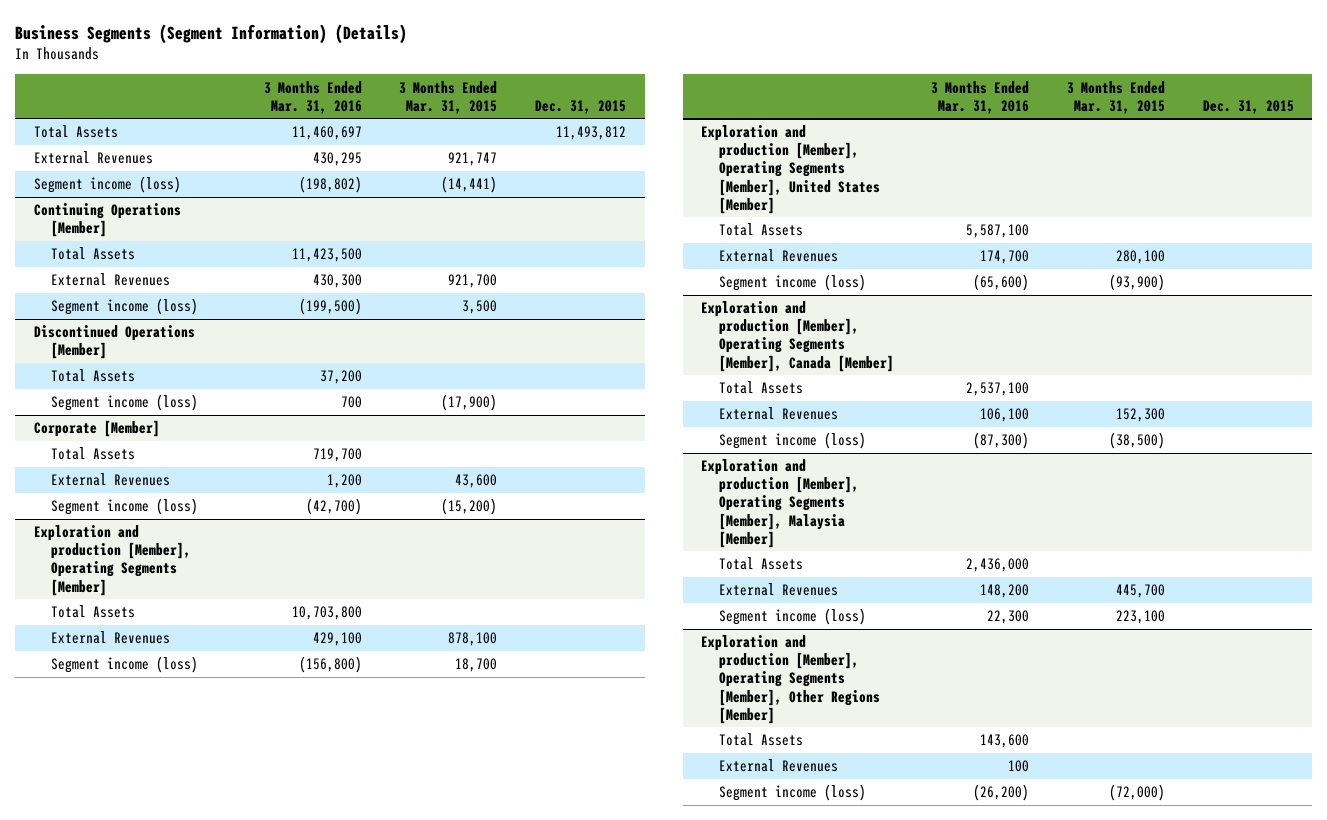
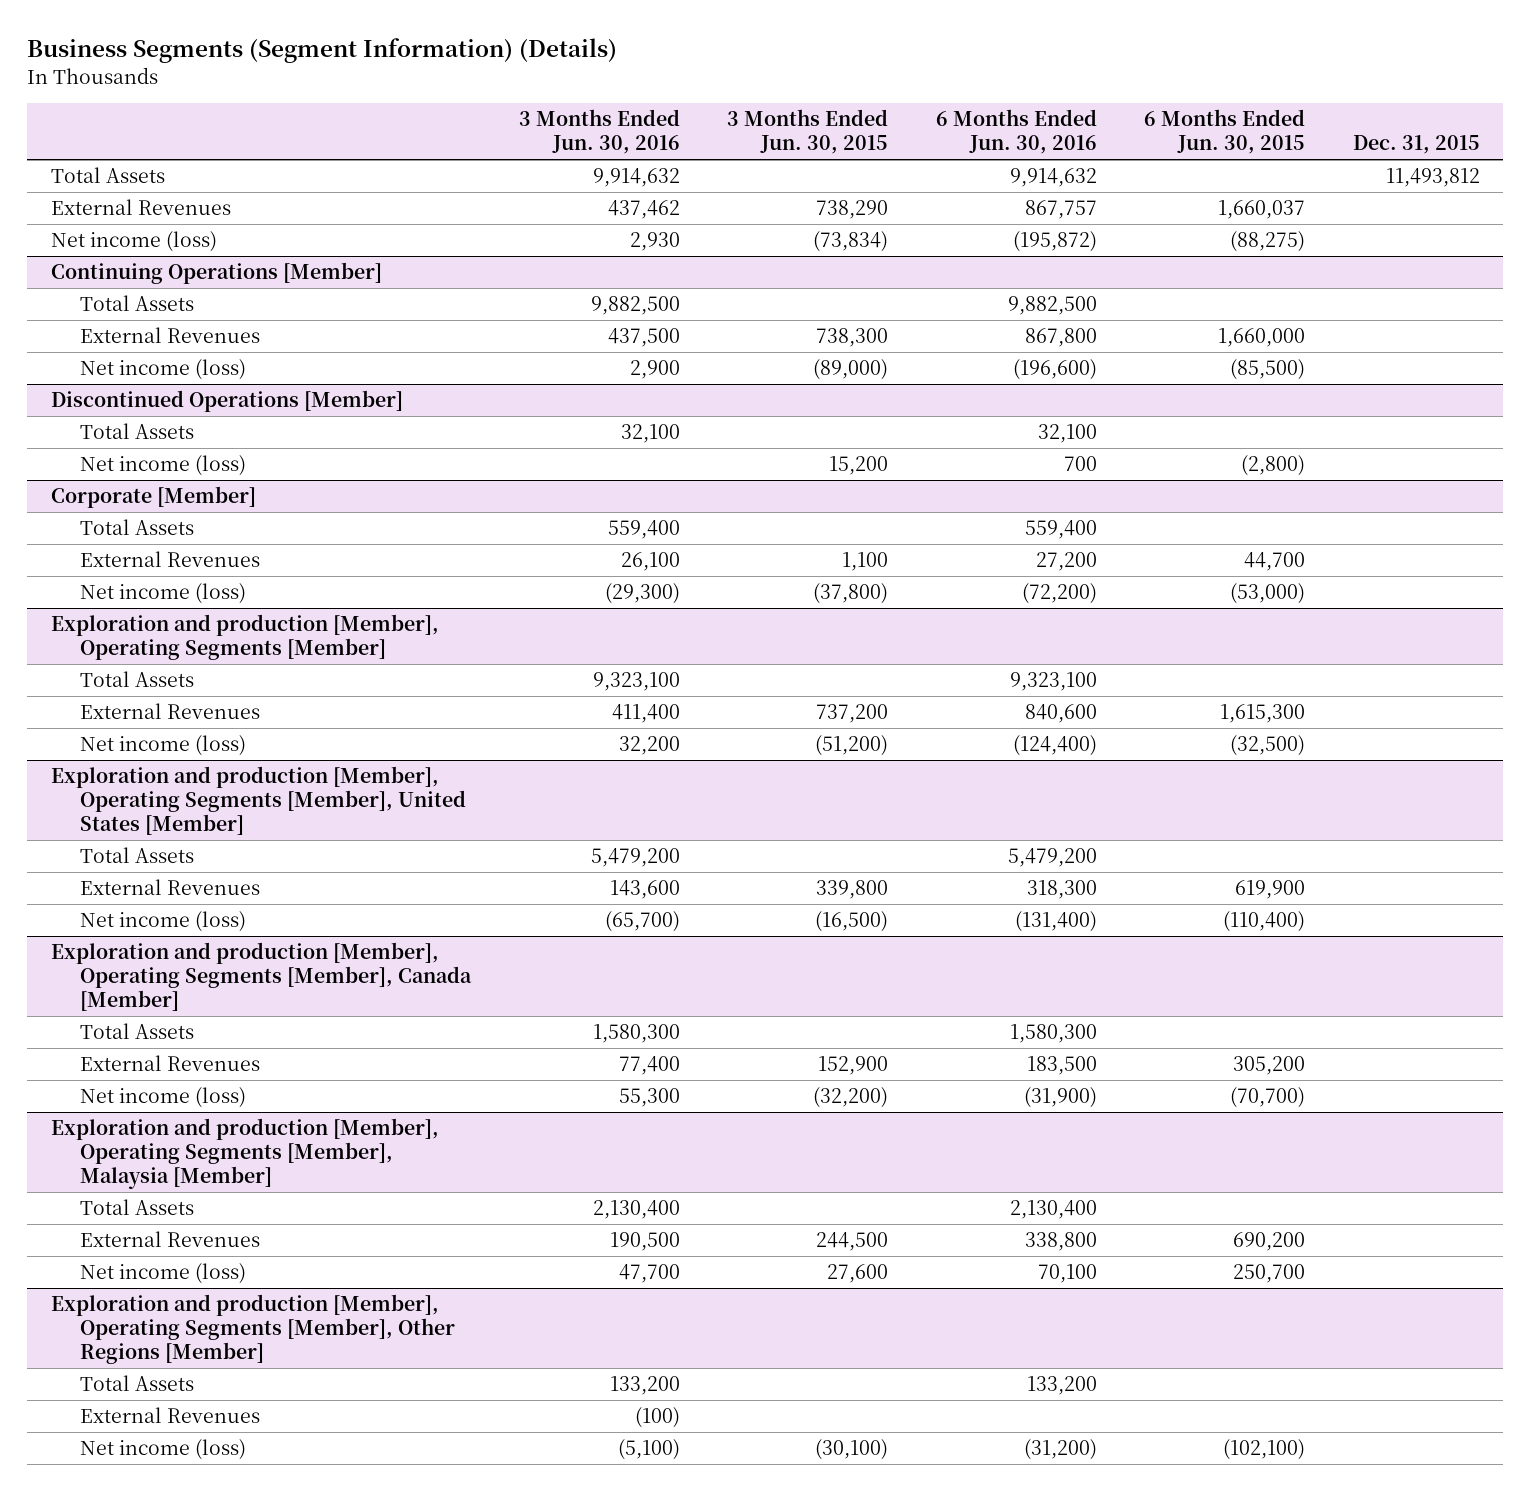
[263,80,362,114] 3 Months Ended Mar. 31, 2016 -> none
[399,80,498,114] 3 Months Ended Mar. 31, 2015 -> none
none -> [518,109,680,155] 3 Months Ended Jun. 30, 2016
none -> [727,109,889,155] 3 Months Ended Jun. 30, 2015
none -> [935,109,1097,155] 6 Months Ended Jun. 30, 2016
none -> [1144,109,1306,155] 6 Months Ended Jun. 30, 2015
[33,176,181,194] Segment income (loss) -> [51,231,218,253] Net income (loss)
[51,298,199,316] Segment income (loss) -> [80,359,247,381] Net income (loss)
[51,394,199,412] Segment income (loss) -> [80,455,247,477] Net income (loss)
[51,498,199,516] Segment income (loss) -> [80,583,247,605] Net income (loss)
[51,656,199,674] Segment income (loss) -> [80,735,247,757] Net income (loss)
[718,274,866,292] Segment income (loss) -> [80,911,247,933] Net income (loss)
[718,432,866,450] Segment income (loss) -> [80,1087,247,1109] Net income (loss)
[718,608,866,626] Segment income (loss) -> [80,1263,247,1285] Net income (loss)
[718,784,866,802] Segment income (loss) -> [80,1439,247,1461] Net income (loss)

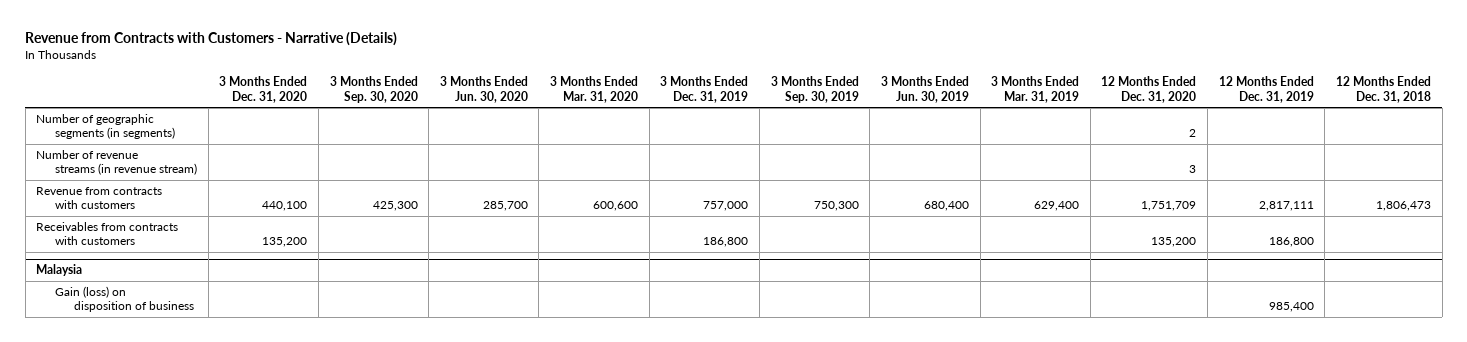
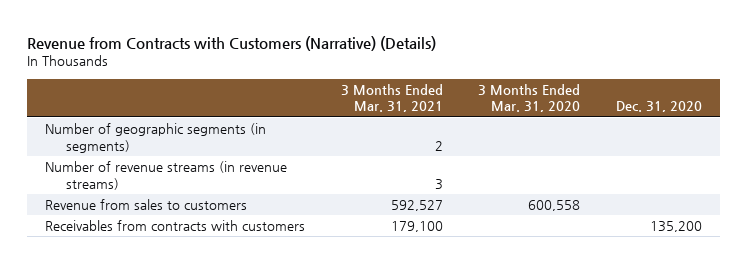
[25,32,398,47] Revenue from Contracts with Customers - Narrative (Details) -> [27,35,437,51] Revenue from Contracts with Customers (Narrative) (Details)
[219,76,308,103] 3 Months Ended Dec. 31, 2020 -> none
[329,76,418,103] 3 Months Ended Sep. 30, 2020 -> none
[439,76,528,103] 3 Months Ended Jun. 30, 2020 -> none
[660,76,749,103] 3 Months Ended Dec. 31, 2019 -> none
[770,76,859,103] 3 Months Ended Sep. 30, 2019 -> none
[880,76,969,103] 3 Months Ended Jun. 30, 2019 -> none
[991,76,1080,103] 3 Months Ended Mar. 31, 2019 -> none
[1101,76,1197,103] 12 Months Ended Dec. 31, 2020 -> none
[1218,76,1314,103] 12 Months Ended Dec. 31, 2019 -> none
[1335,76,1431,103] 12 Months Ended Dec. 31, 2018 -> none
none -> [340,84,443,113] 3 Months Ended Mar. 31, 2021
none -> [615,101,702,113] Dec. 31, 2020
[36,150,198,176] Number of revenue streams (in revenue stream) -> [44,161,287,190] Number of revenue streams (in revenue streams)
[36,187,163,210] Revenue from contracts with customers -> [44,199,247,211] Revenue from sales to customers
[593,201,639,212] 600,600 -> [528,200,581,212] 600,558
[36,264,83,277] Malaysia -> none
[55,286,194,313] Gain (loss) on disposition of business -> none

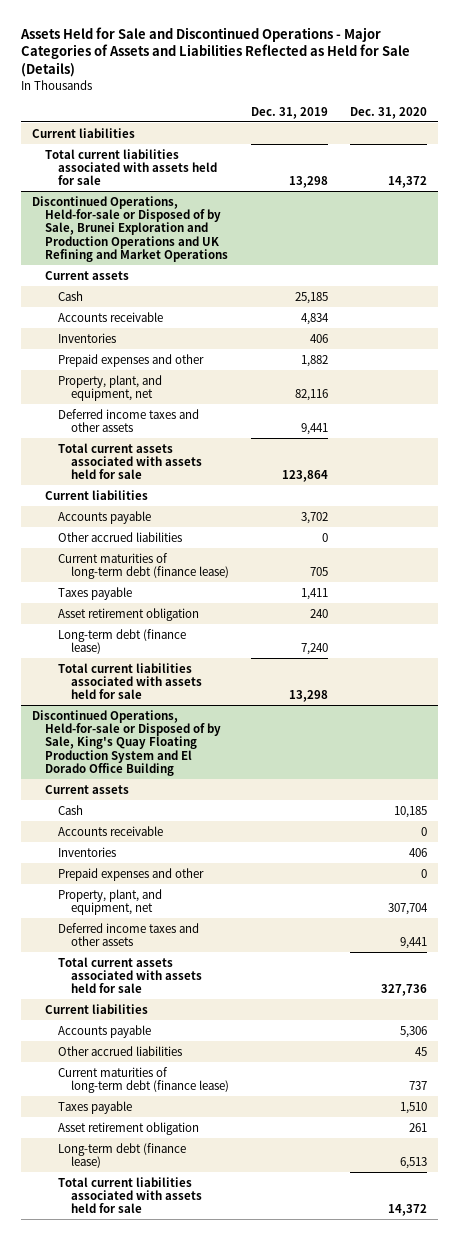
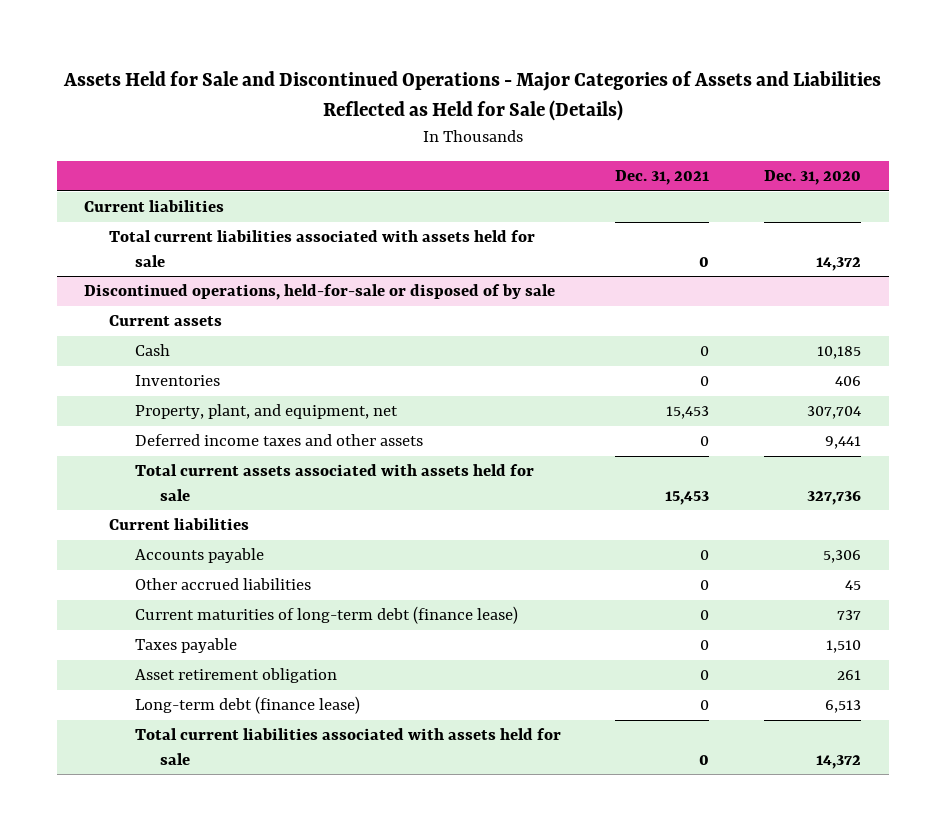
[250,106,328,119] Dec. 31, 2019 -> none
none -> [615,170,710,186] Dec. 31, 2021
[31,195,228,262] Discontinued Operations, Held-for-sale or Disposed of by Sale, Brunei Exploration and Production Operations and UK Refining and Market Operations -> none
[44,270,129,280] Current assets -> none
[57,290,83,301] Cash -> none
[57,311,163,322] Accounts receivable -> none
[57,332,116,343] Inventories -> none
[57,353,204,367] Prepaid expenses and other -> none
[57,374,162,401] Property, plant, and equipment, net -> none
[57,408,199,432] Deferred income taxes and other assets -> none
[57,442,202,480] Total current assets associated with assets held for sale -> none
[44,489,148,500] Current liabilities -> none
[57,510,151,524] Accounts payable -> none
[57,531,182,542] Other accrued liabilities -> none
[57,552,229,579] Current maturities of long-term debt (finance lease) -> none
[57,586,132,600] Taxes payable -> none
[57,607,199,621] Asset retirement obligation -> none
[57,628,186,654] Long-term debt (finance lease) -> none
[57,662,202,700] Total current liabilities associated with assets held for sale -> none
[31,709,221,776] Discontinued Operations, Held-for-sale or Disposed of by Sale, King's Quay Floating Production System and El Dorado Office Building -> [84,284,556,301] Discontinued operations, held-for-sale or disposed of by sale
[57,825,163,836] Accounts receivable -> none
[57,867,204,881] Prepaid expenses and other -> none

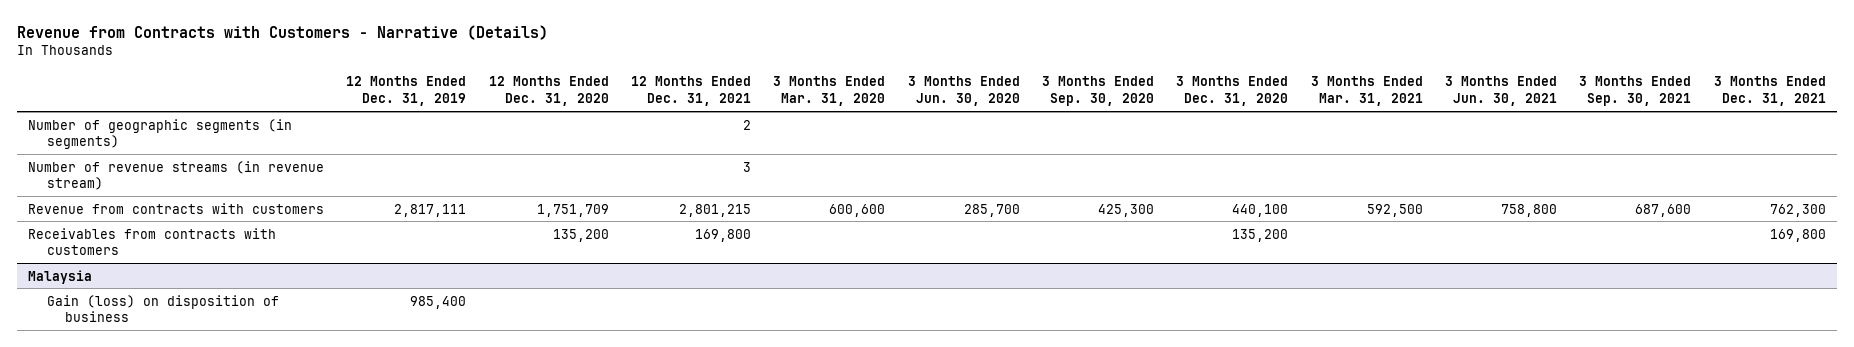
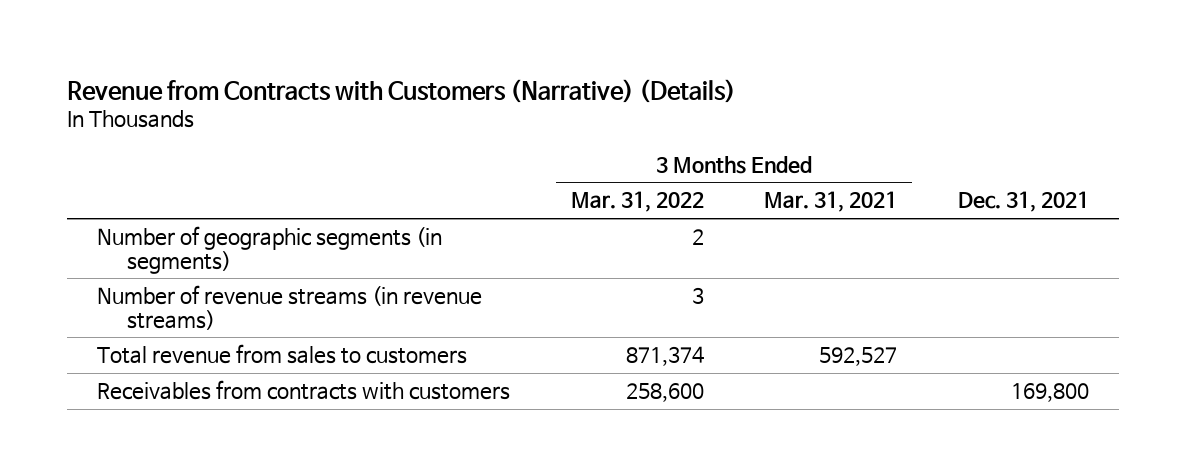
[17,24,549,40] Revenue from Contracts with Customers - Narrative (Details) -> [67,78,737,103] Revenue from Contracts with Customers (Narrative) (Details)
[346,76,467,107] 12 Months Ended Dec. 31, 2019 -> none
[488,76,609,107] 12 Months Ended Dec. 31, 2020 -> none
[631,76,752,107] 12 Months Ended Dec. 31, 2021 -> none
[773,76,886,107] 3 Months Ended Mar. 31, 2020 -> none
[907,76,1020,107] 3 Months Ended Jun. 30, 2020 -> none
[1042,76,1155,107] 3 Months Ended Sep. 30, 2020 -> none
[1176,76,1289,107] 3 Months Ended Dec. 31, 2020 -> none
[1445,76,1558,107] 3 Months Ended Jun. 30, 2021 -> none
[1579,76,1692,107] 3 Months Ended Sep. 30, 2021 -> none
[1713,76,1826,107] 3 Months Ended Dec. 31, 2021 -> none
none -> [570,191,704,213] Mar. 31, 2022
none -> [957,191,1089,213] Dec. 31, 2021
[28,160,325,191] Number of revenue streams (in revenue stream) -> [97,285,483,330] Number of revenue streams (in revenue streams)
[28,202,325,214] Revenue from contracts with customers -> [97,344,468,365] Total revenue from sales to customers
[1366,203,1423,217] 592,500 -> [819,347,898,367] 592,527
[28,269,93,284] Malaysia -> none
[46,294,279,323] Gain (loss) on disposition of business -> none

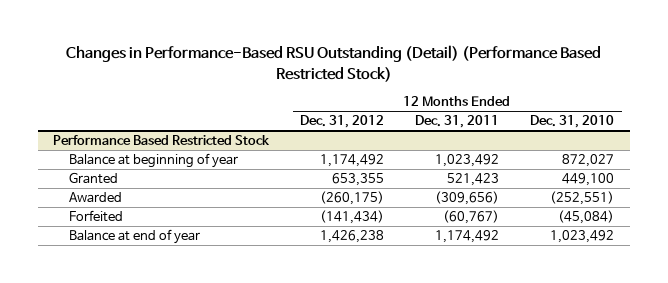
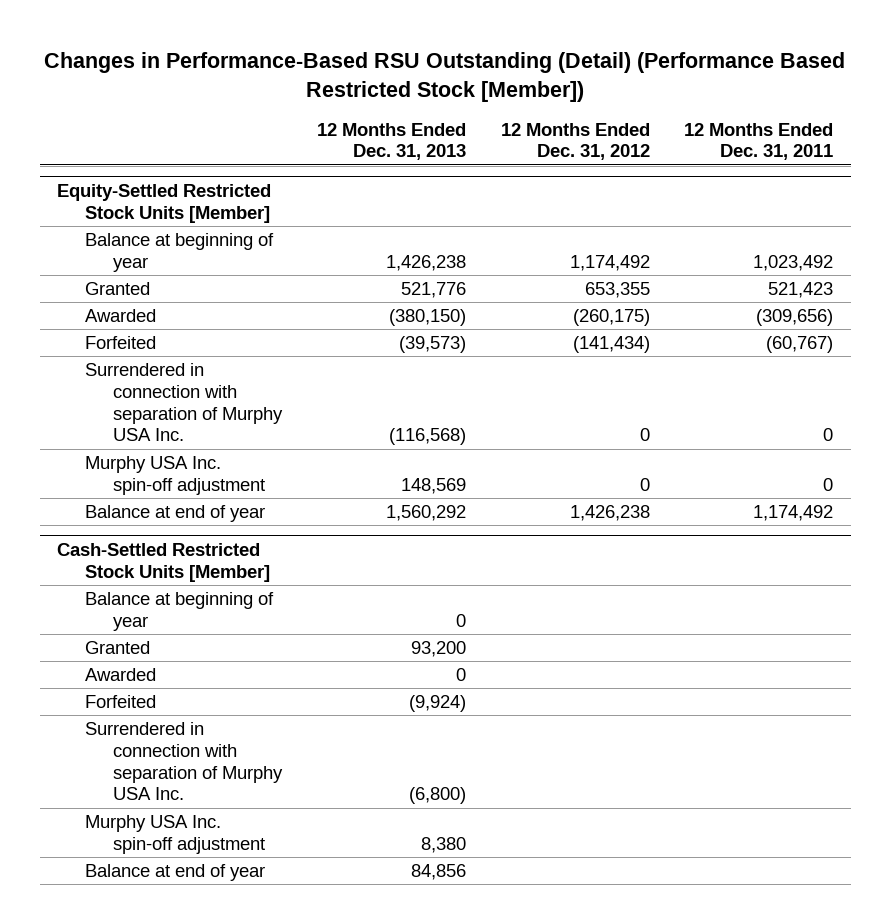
[65,45,601,82] Changes in Performance-Based RSU Outstanding (Detail) (Performance Based Restricted Stock) -> [44,52,846,103] Changes in Performance-Based RSU Outstanding (Detail) (Performance Based Restricted Stock [Member])
[530,115,615,129] Dec. 31, 2010 -> none
none -> [316,122,466,161] 12 Months Ended Dec. 31, 2013
[53,135,271,146] Performance Based Restricted Stock -> [56,183,271,223] Equity-Settled Restricted Stock Units [Member]
none -> [85,363,284,442] Surrendered in connection with separation of Murphy USA Inc.
none -> [85,456,266,495] Murphy USA Inc. spin-off adjustment
none -> [56,542,271,582] Cash-Settled Restricted Stock Units [Member]
none -> [85,592,275,631] Balance at beginning of year
none -> [85,641,151,655] Granted
none -> [85,668,157,682] Awarded
none -> [85,695,157,709] Forfeited
none -> [85,722,284,801] Surrendered in connection with separation of Murphy USA Inc.
none -> [85,815,266,854] Murphy USA Inc. spin-off adjustment
none -> [85,864,266,882] Balance at end of year

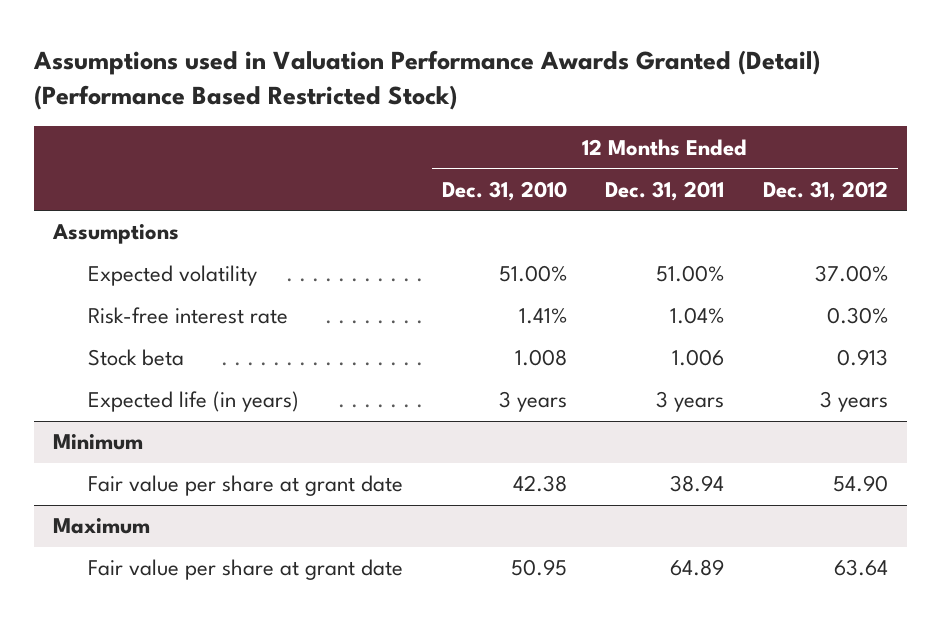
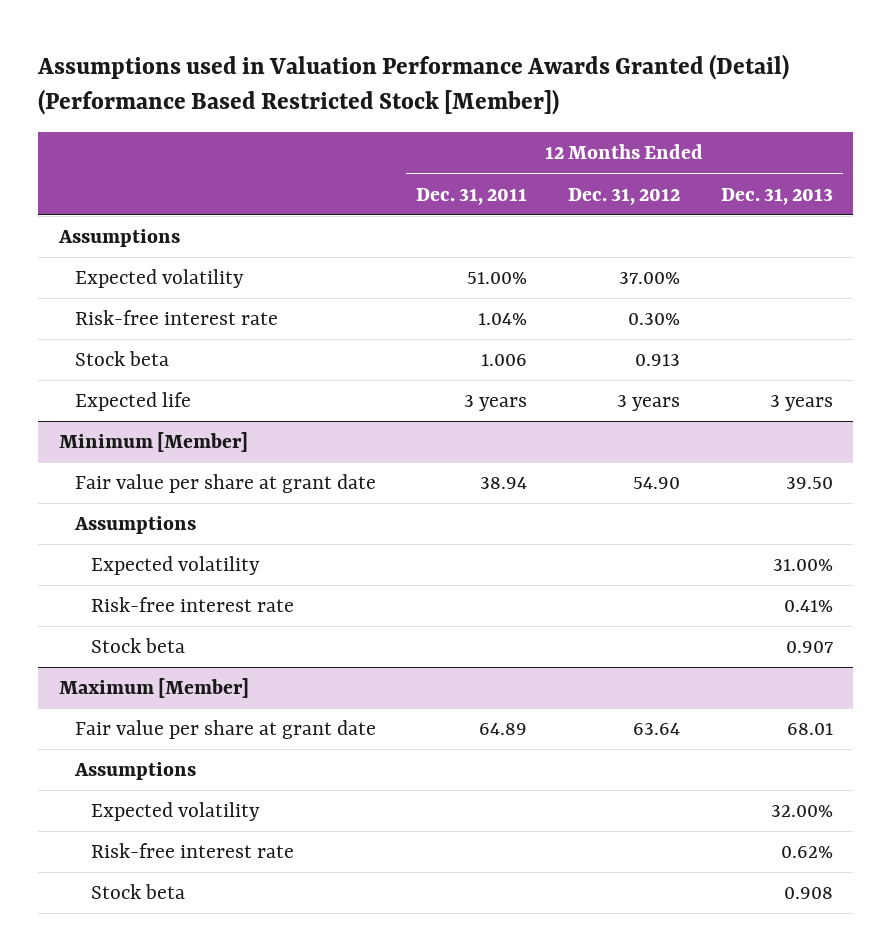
[32,49,820,110] Assumptions used in Valuation Performance Awards Granted (Detail) (Performance Based Restricted Stock) -> [37,53,790,116] Assumptions used in Valuation Performance Awards Granted (Detail) (Performance Based Restricted Stock [Member])
[441,180,567,201] Dec. 31, 2010 -> none
none -> [720,187,833,205] Dec. 31, 2013
[88,391,300,413] Expected life (in years) -> [74,392,191,412] Expected life
[53,434,144,451] Minimum -> [58,432,248,453] Minimum [Member]
none -> [73,516,196,535] Assumptions
none -> [90,556,260,576] Expected volatility
none -> [90,597,294,613] Risk-free interest rate
none -> [90,638,185,654] Stock beta
[53,518,151,535] Maximum -> [58,678,249,699] Maximum [Member]
none -> [73,762,196,781] Assumptions
none -> [90,802,260,822] Expected volatility
none -> [90,843,294,859] Risk-free interest rate
none -> [90,884,185,900] Stock beta

